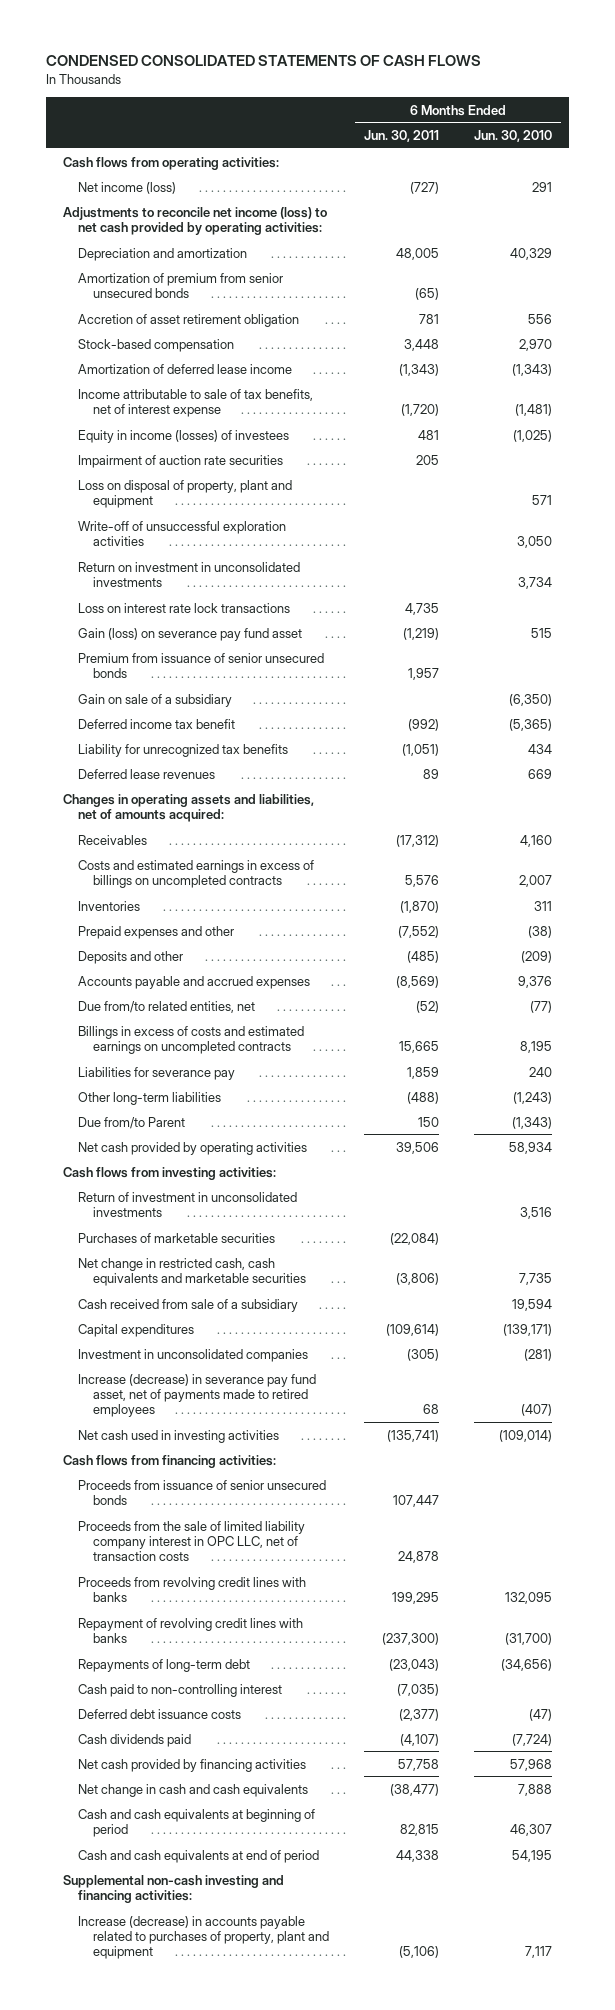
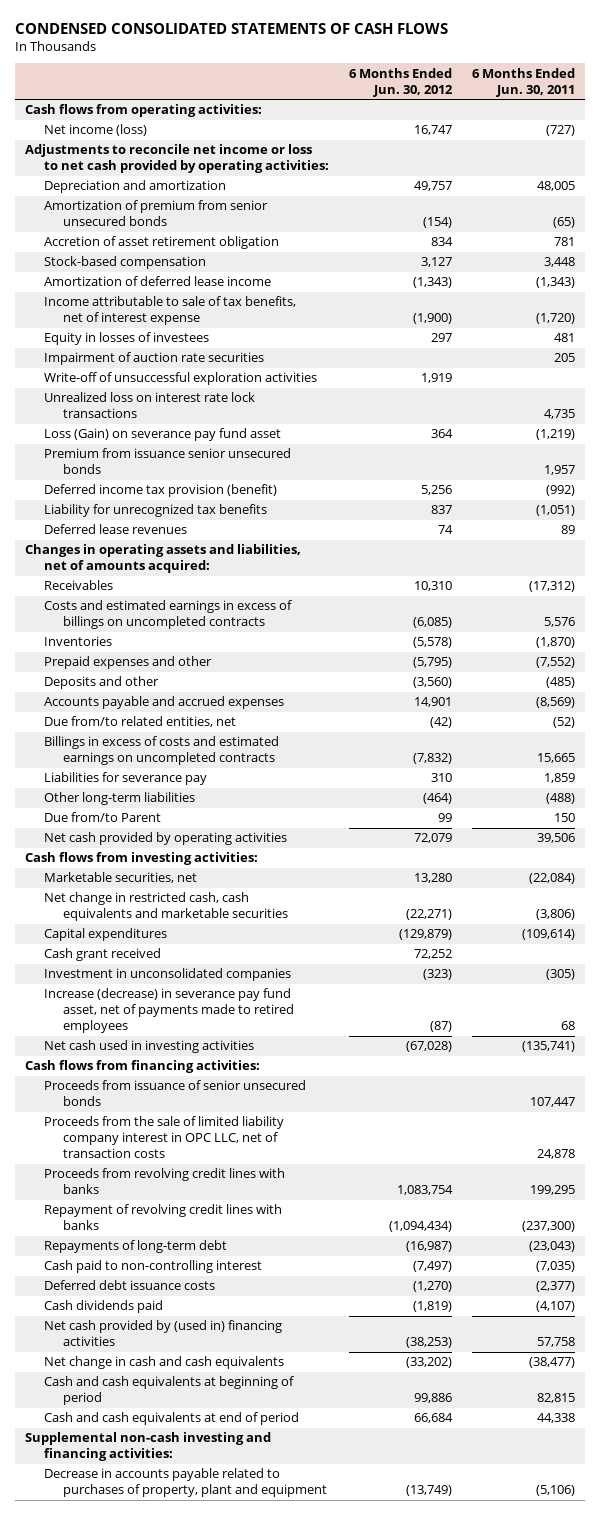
[473,130,552,143] Jun. 30, 2010 -> none
none -> [348,67,453,97] 6 Months Ended Jun. 30, 2012
[63,206,328,235] Adjustments to reconcile net income (loss) to net cash provided by operating activities: -> [24,144,329,174] Adjustments to reconcile net income or loss to net cash provided by operating activities:
[78,429,290,443] Equity in income (losses) of investees -> [43,332,209,346] Equity in losses of investees
[78,479,293,508] Loss on disposal of property, plant and equipment -> none
[78,561,301,587] Return on investment in unconsolidated investments -> none
[78,693,233,707] Gain on sale of a subsidiary -> none
[78,602,291,613] Loss on interest rate lock transactions -> [43,392,255,419] Unrealized loss on interest rate lock transactions
[78,627,303,641] Gain (loss) on severance pay fund asset -> [43,428,281,442] Loss (Gain) on severance pay fund asset
[78,652,325,678] Premium from issuance of senior unsecured bonds -> [43,448,291,475] Premium from issuance senior unsecured bonds
[78,718,236,729] Deferred income tax benefit -> [43,484,277,498] Deferred income tax provision (benefit)
[78,1191,298,1217] Return of investment in unconsolidated investments -> none
[78,1232,276,1243] Purchases of marketable securities -> [43,872,197,884] Marketable securities, net
[78,1298,299,1312] Cash received from sale of a subsidiary -> none
none -> [43,948,161,962] Cash grant received
[78,1758,307,1772] Net cash provided by financing activities -> [43,1320,282,1347] Net cash provided by (used in) financing activities
[78,1915,329,1959] Increase (decrease) in accounts payable related to purchases of property, plant and equipment -> [43,1468,327,1498] Decrease in accounts payable related to purchases of property, plant and equipment

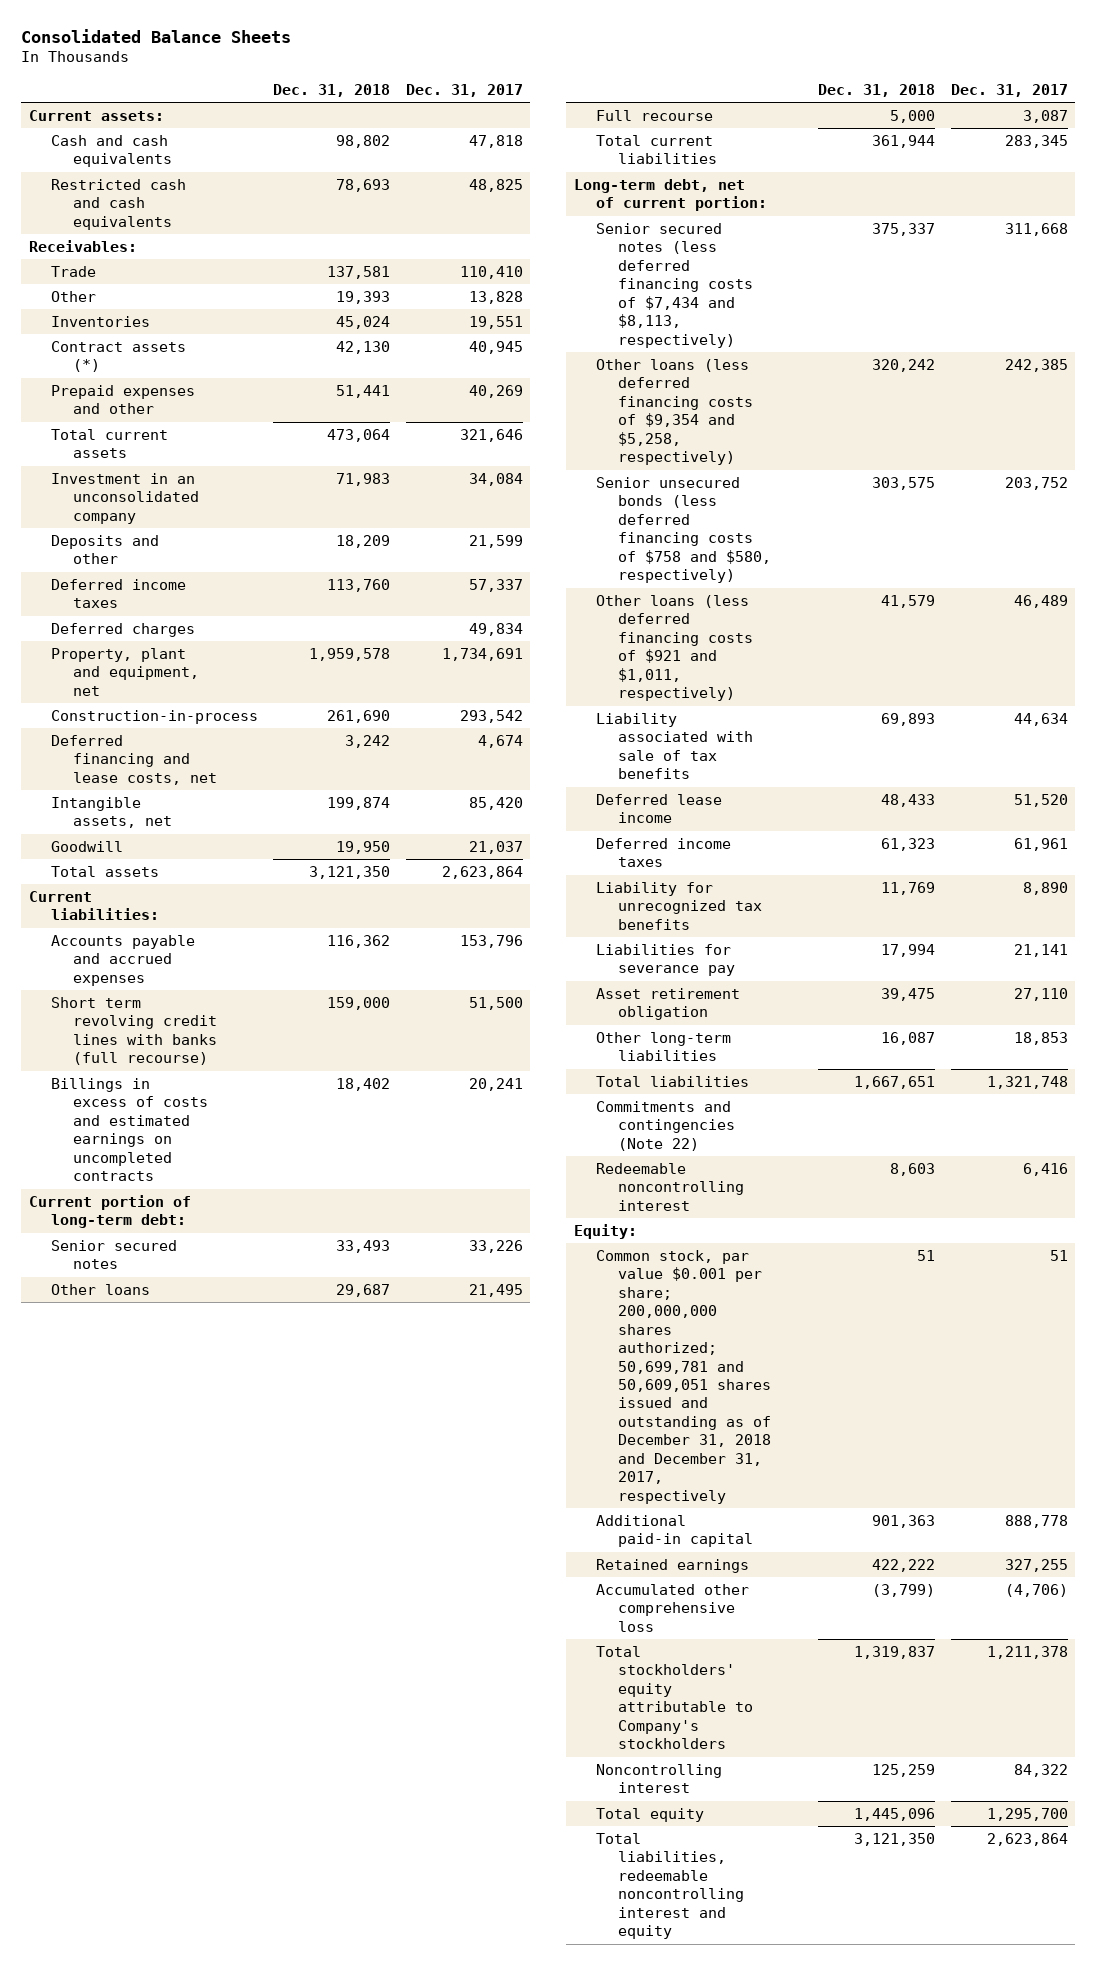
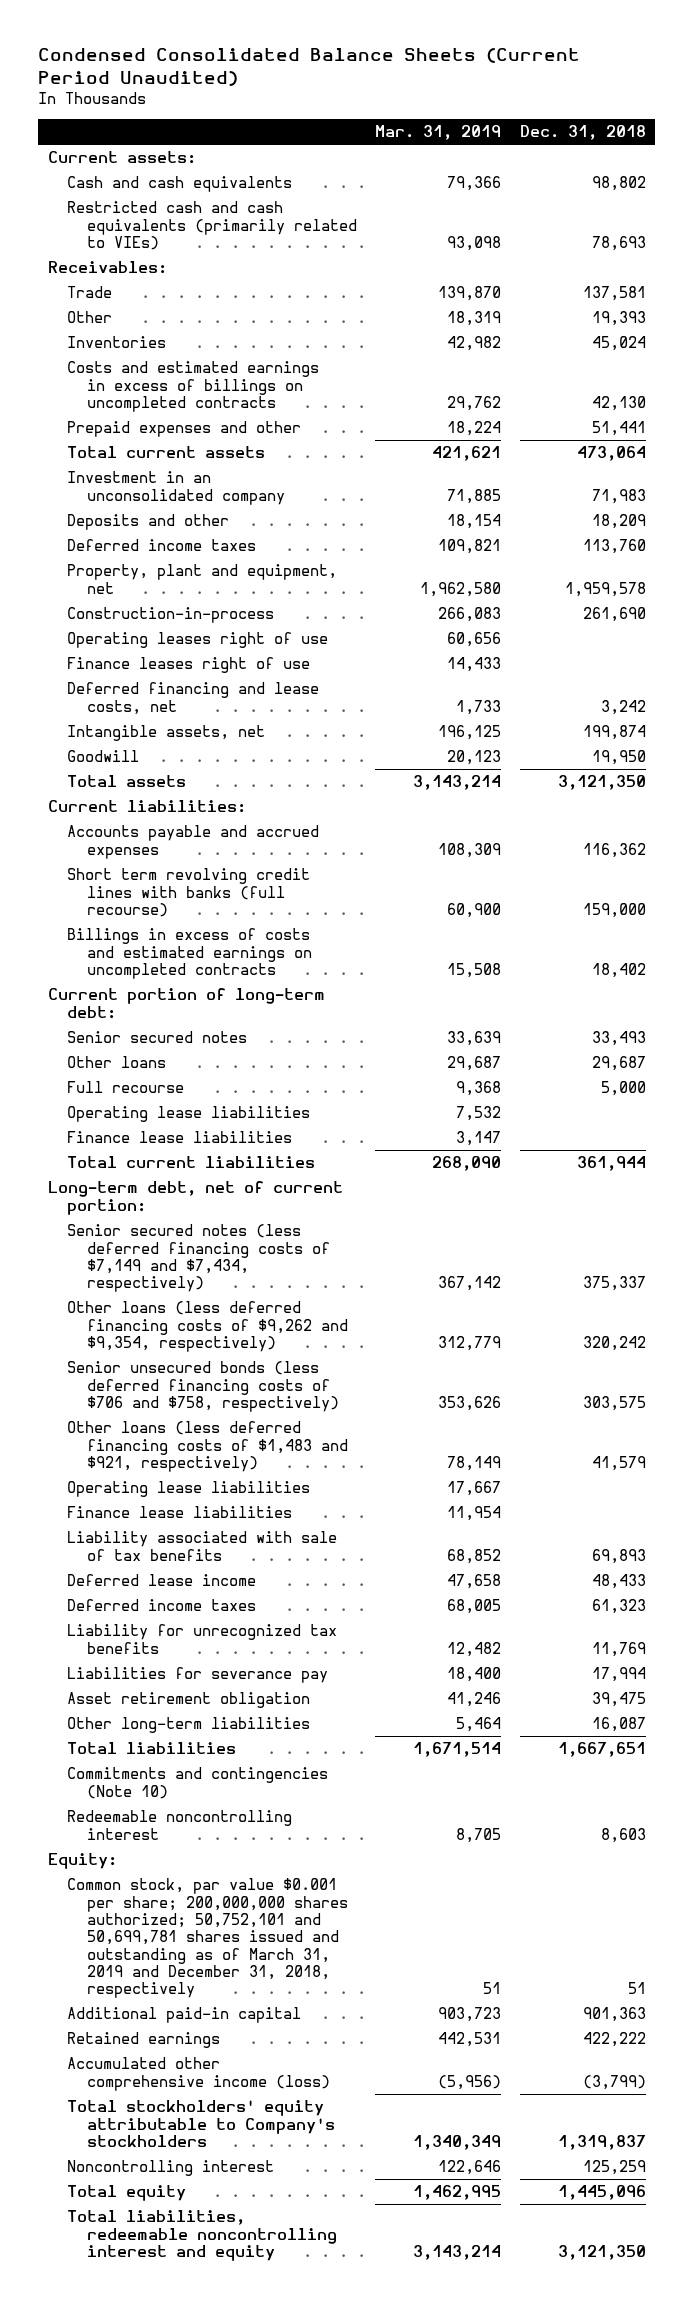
[20,29,291,44] Consolidated Balance Sheets -> [38,48,581,87] Condensed Consolidated Balance Sheets (Current Period Unaudited)
[405,83,523,97] Dec. 31, 2017 -> none
none -> [375,125,502,141] Mar. 31, 2019
[50,178,186,230] Restricted cash and cash equivalents -> [67,201,357,250] Restricted cash and cash equivalents (primarily related to VIEs)
[50,340,186,373] Contract assets (*) -> [67,361,320,412] Costs and estimated earnings in excess of billings on uncompleted contracts
[50,622,195,637] Deferred charges -> none
none -> [67,632,329,649] Operating leases right of use
none -> [67,657,311,674] Finance leases right of use
none -> [67,1106,311,1123] Operating lease liabilities
none -> [67,1131,293,1144] Finance lease liabilities
[595,222,754,348] Senior secured notes (less deferred financing costs of $7,434 and $8,113, respectively) -> [67,1224,330,1293] Senior secured notes (less deferred financing costs of $7,149 and $7,434, respectively)
[595,358,754,466] Other loans (less deferred financing costs of $9,354 and $5,258, respectively) -> [67,1301,348,1352] Other loans (less deferred financing costs of $9,262 and $9,354, respectively)
[595,476,772,584] Senior unsecured bonds (less deferred financing costs of $758 and $580, respectively) -> [67,1361,339,1412] Senior unsecured bonds (less deferred financing costs of $706 and $758, respectively)
[595,594,754,702] Other loans (less deferred financing costs of $921 and $1,011, respectively) -> [67,1421,348,1472] Other loans (less deferred financing costs of $1,483 and $921, respectively)
none -> [67,1481,311,1498] Operating lease liabilities
none -> [67,1506,293,1519] Finance lease liabilities
[595,1100,736,1151] Commitments and contingencies (Note 22) -> [67,1767,329,1799] Commitments and contingencies (Note 10)
[595,1249,772,1504] Common stock, par value $0.001 per share; 200,000,000 shares authorized; 50,699,781 and 50,609,051 shares issued and outstanding as of December 31, 2018 and December 31, 2017, respectively -> [67,1878,348,1999] Common stock, par value $0.001 per share; 200,000,000 shares authorized; 50,752,101 and 50,699,781 shares issued and outstanding as of March 31, 2019 and December 31, 2018, respectively
[595,1583,749,1632] Accumulated other comprehensive loss -> [67,2057,330,2091] Accumulated other comprehensive income (loss)

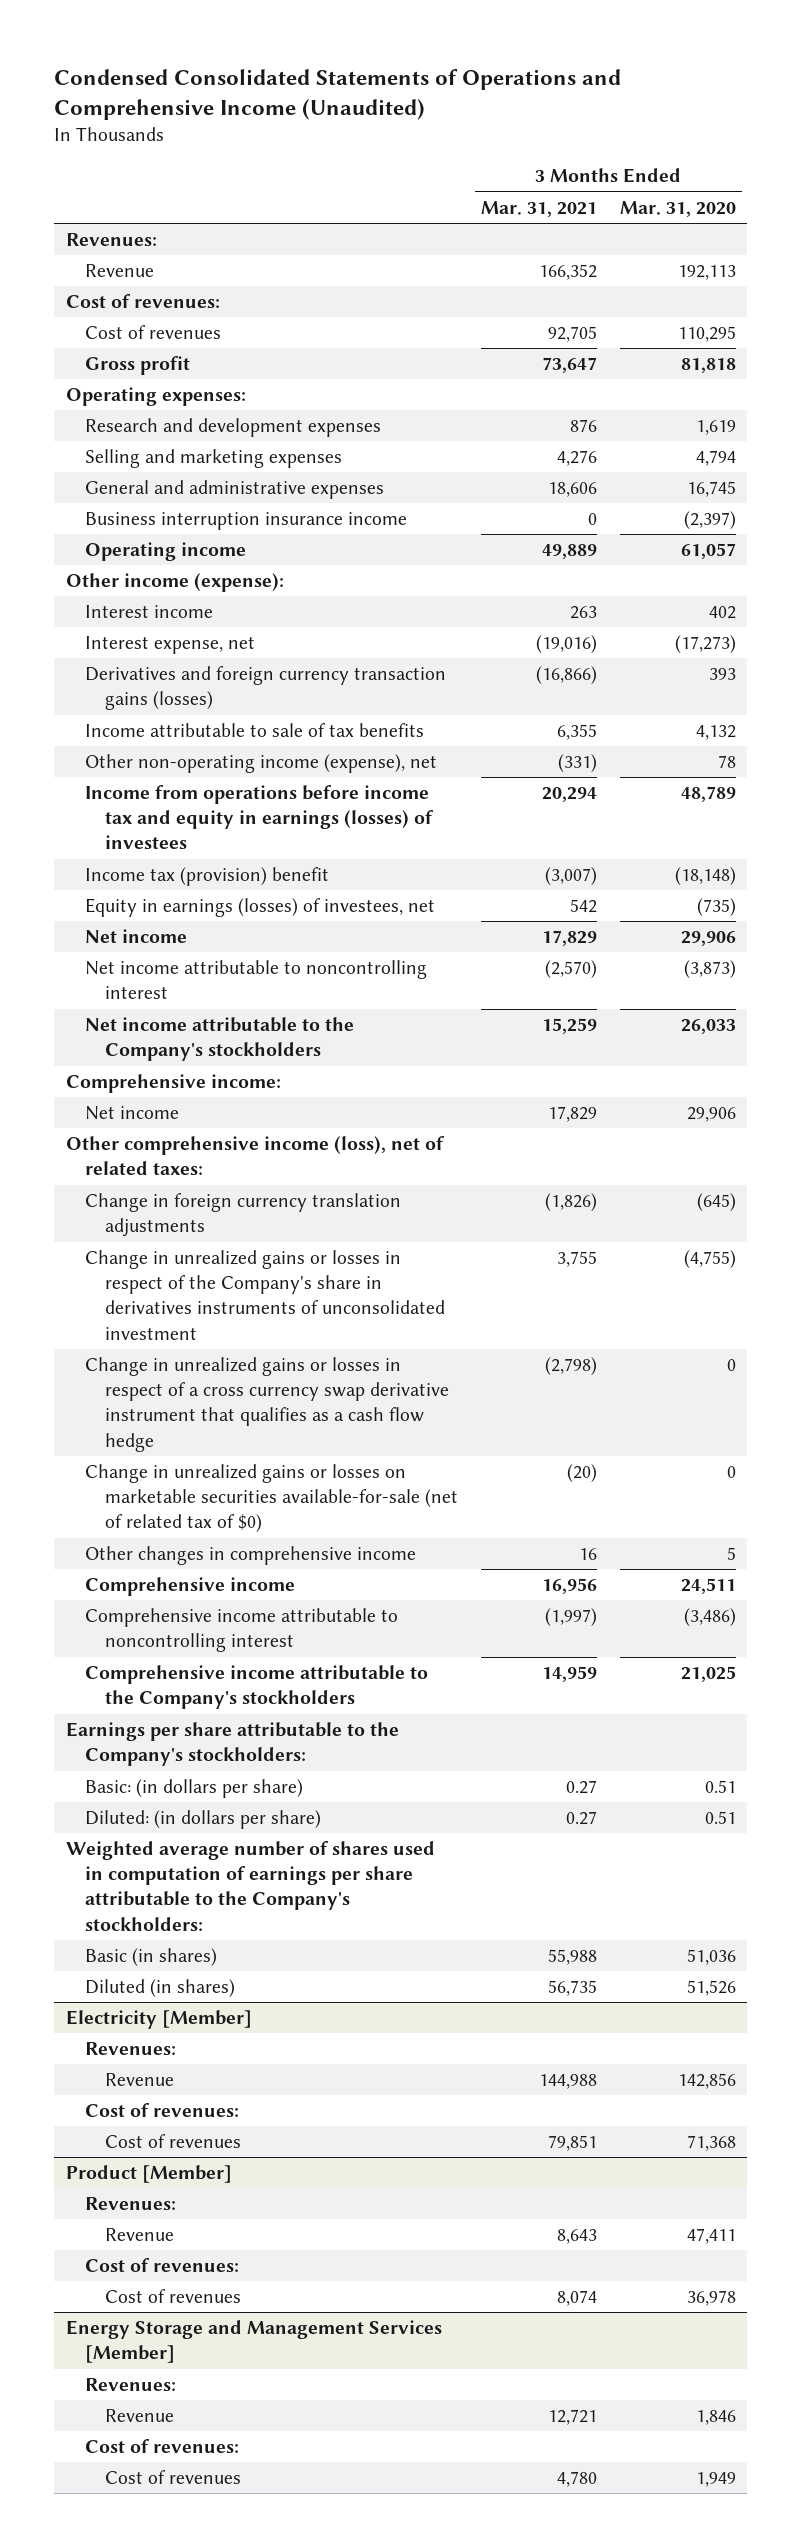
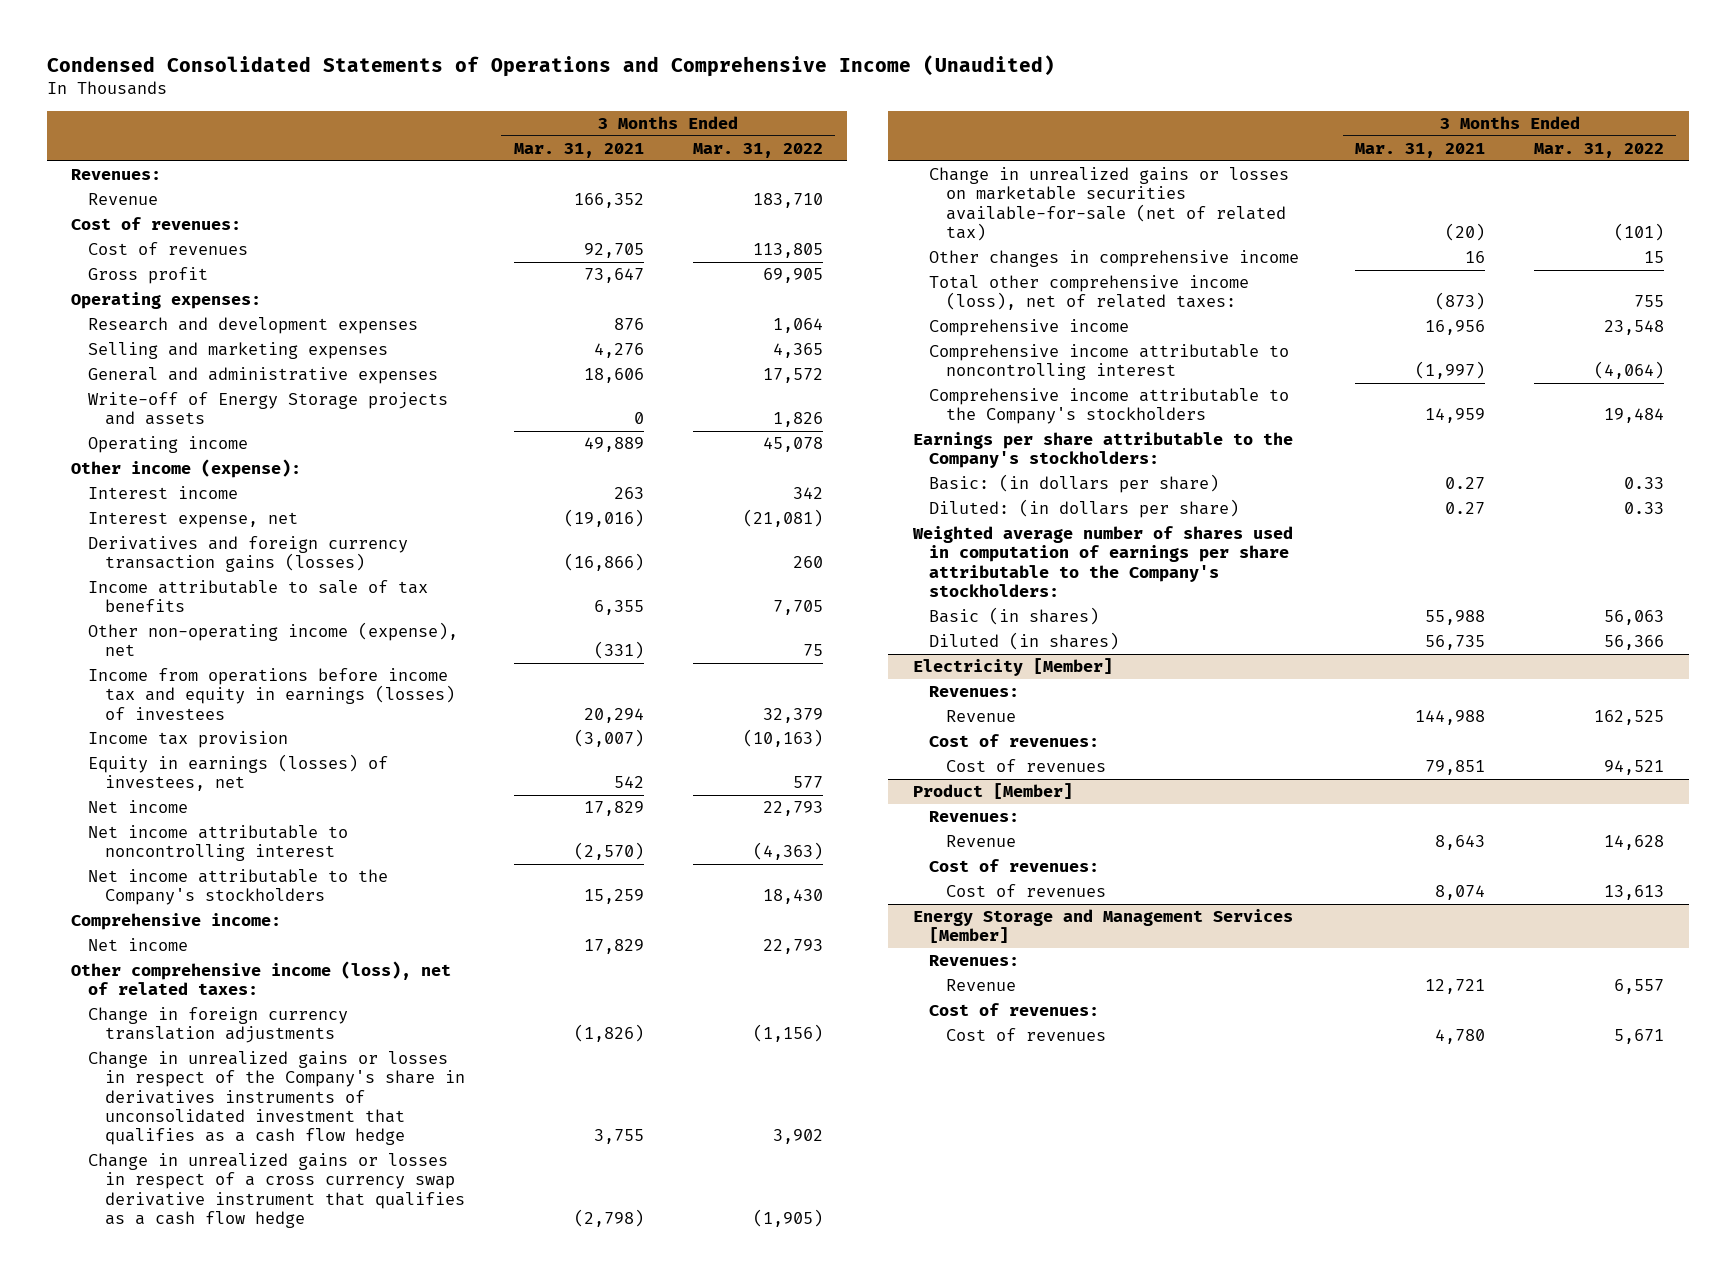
[619,200,736,217] Mar. 31, 2020 -> none
none -> [692,142,823,158] Mar. 31, 2022
[85,512,408,531] Business interruption insurance income -> none
none -> [87,392,448,426] Write-off of Energy Storage projects and assets
[85,867,330,887] Income tax (provision) benefit -> [87,731,288,749] Income tax provision
[85,1250,445,1340] Change in unrealized gains or losses in respect of the Company's share in derivatives instruments of unconsolidated investment -> [87,1051,465,1145] Change in unrealized gains or losses in respect of the Company's share in derivatives instruments of unconsolidated investment that qualifies as a cash flow hedge
[85,1464,458,1533] Change in unrealized gains or losses on marketable securities available-for-sale (net of related tax of $0) -> [929,167,1290,241] Change in unrealized gains or losses on marketable securities available-for-sale (net of related tax)
none -> [929,275,1250,311] Total other comprehensive income (loss), net of related taxes:

